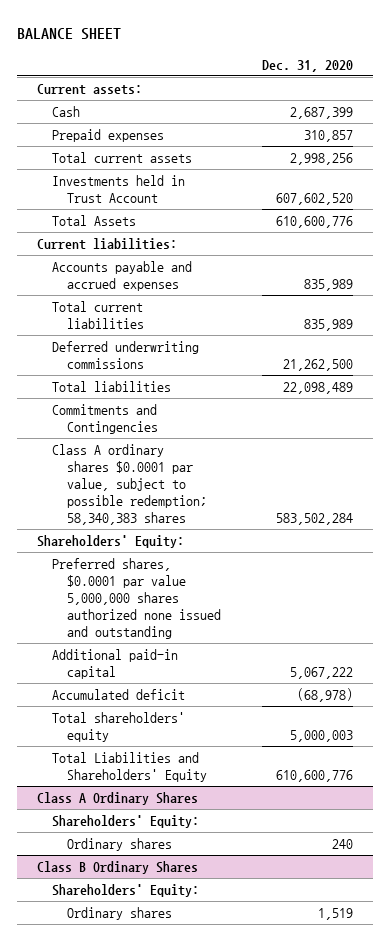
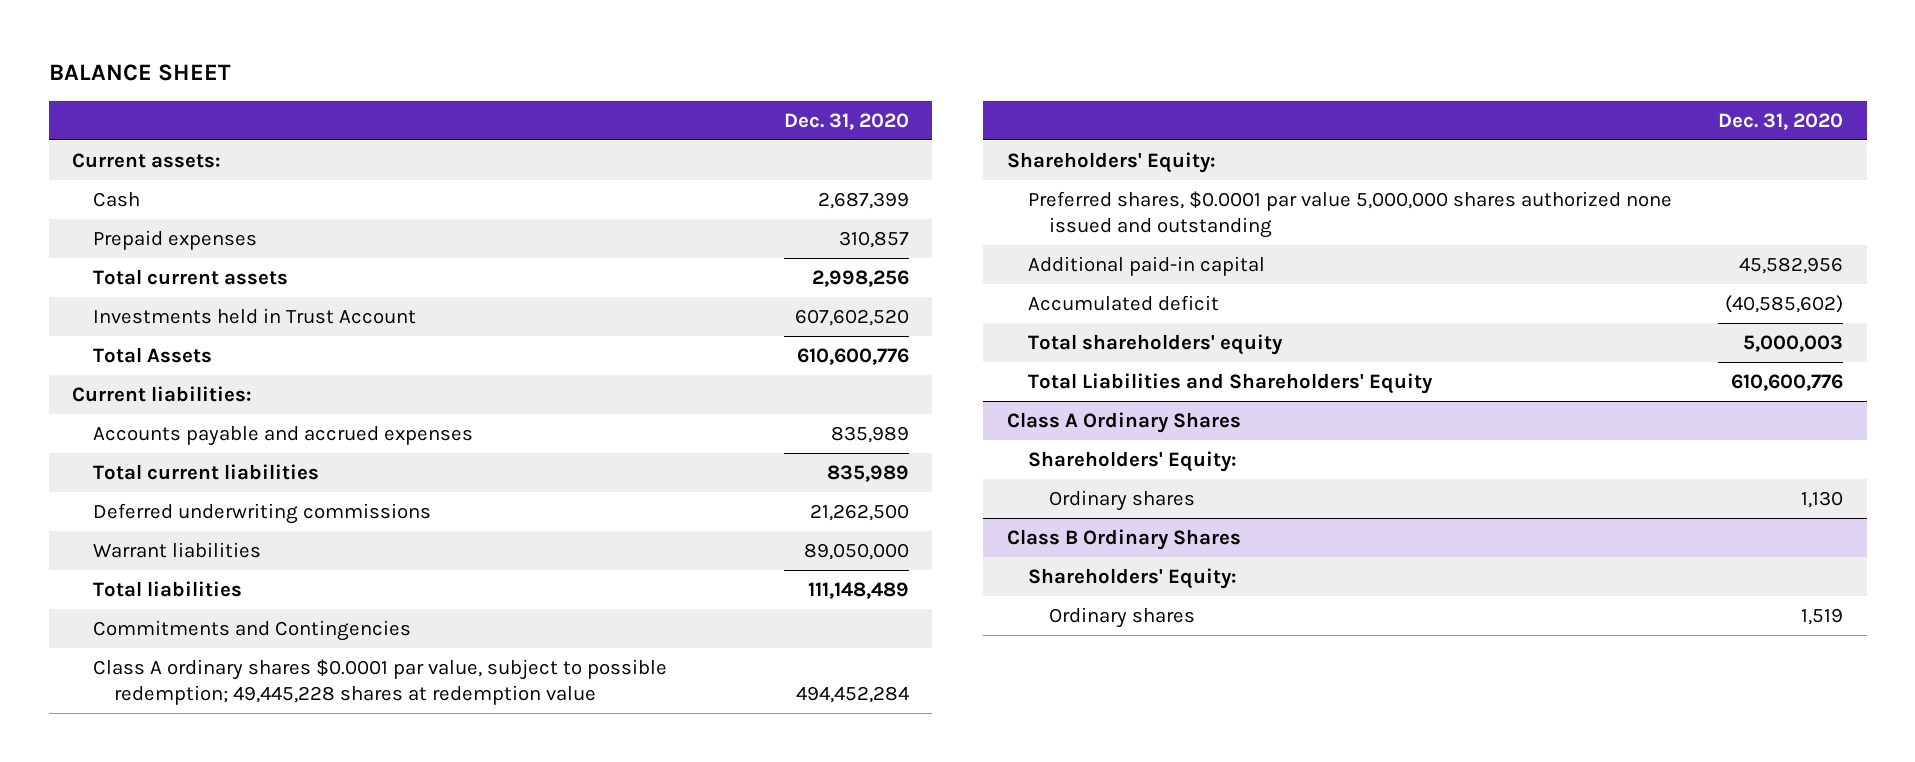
none -> [93,541,262,558] Warrant liabilities
[282,382,353,395] 22,098,489 -> [807,581,909,599] 111,148,489
[52,444,208,525] Class A ordinary shares $0.0001 par value, subject to possible redemption; 58,340,383 shares -> [93,658,668,706] Class A ordinary shares $0.0001 par value, subject to possible redemption; 49,445,228 shares at redemption value
[275,512,353,525] 583,502,284 -> [795,686,909,704] 494,452,284
[289,667,353,680] 5,067,222 -> [1739,256,1844,274] 45,582,956
[296,688,353,703] (68,978) -> [1725,294,1844,313] (40,585,602)
[331,839,353,850] 240 -> [1801,490,1844,508] 1,130

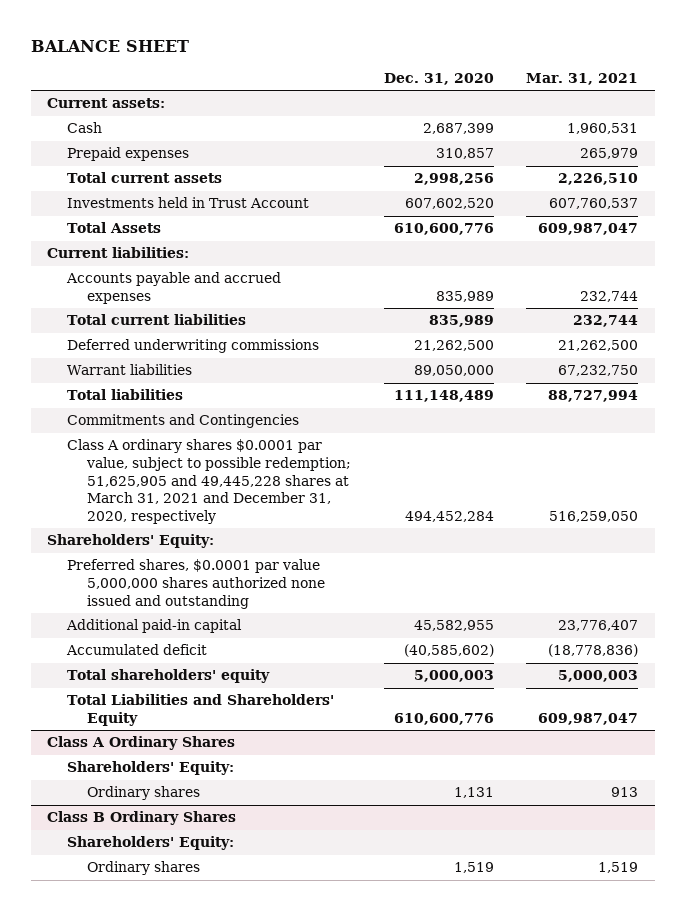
none -> [526,72,639,85] Mar. 31, 2021
[93,658,668,706] Class A ordinary shares $0.0001 par value, subject to possible redemption; 49,445,228 shares at redemption value -> [67,439,352,524] Class A ordinary shares $0.0001 par value, subject to possible redemption; 51,625,905 and 49,445,228 shares at March 31, 2021 and December 31, 2020, respectively
[1739,256,1844,274] 45,582,956 -> [413,620,494,632] 45,582,955
[1801,490,1844,508] 1,130 -> [453,787,494,799] 1,131

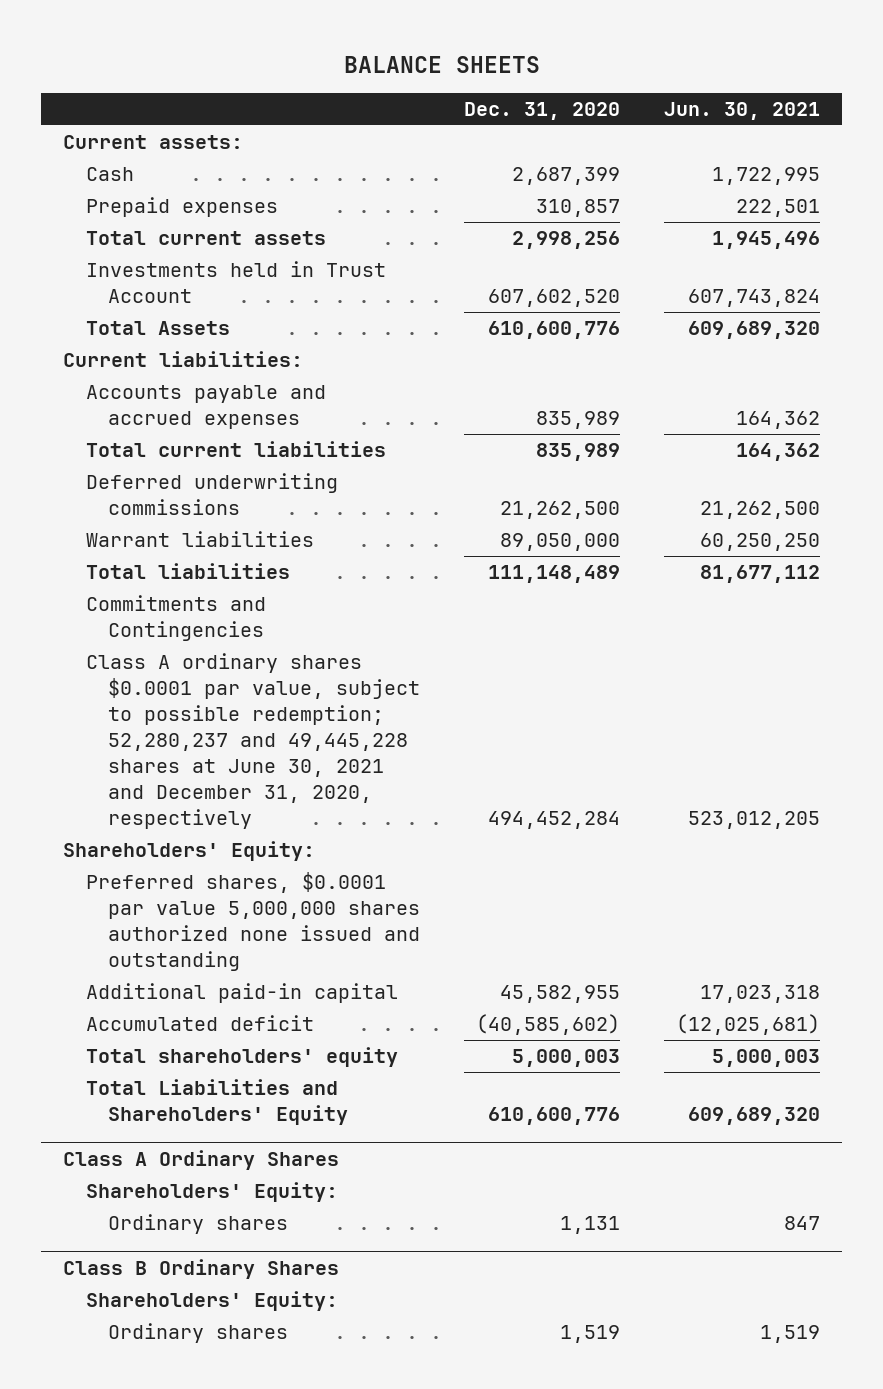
[30,39,189,52] BALANCE SHEET -> [343,55,540,73] BALANCE SHEETS
[526,72,639,85] Mar. 31, 2021 -> none
none -> [663,102,820,121] Jun. 30, 2021
[67,439,352,524] Class A ordinary shares $0.0001 par value, subject to possible redemption; 51,625,905 and 49,445,228 shares at March 31, 2021 and December 31, 2020, respectively -> [85,653,420,829] Class A ordinary shares $0.0001 par value, subject to possible redemption; 52,280,237 and 49,445,228 shares at June 30, 2021 and December 31, 2020, respectively

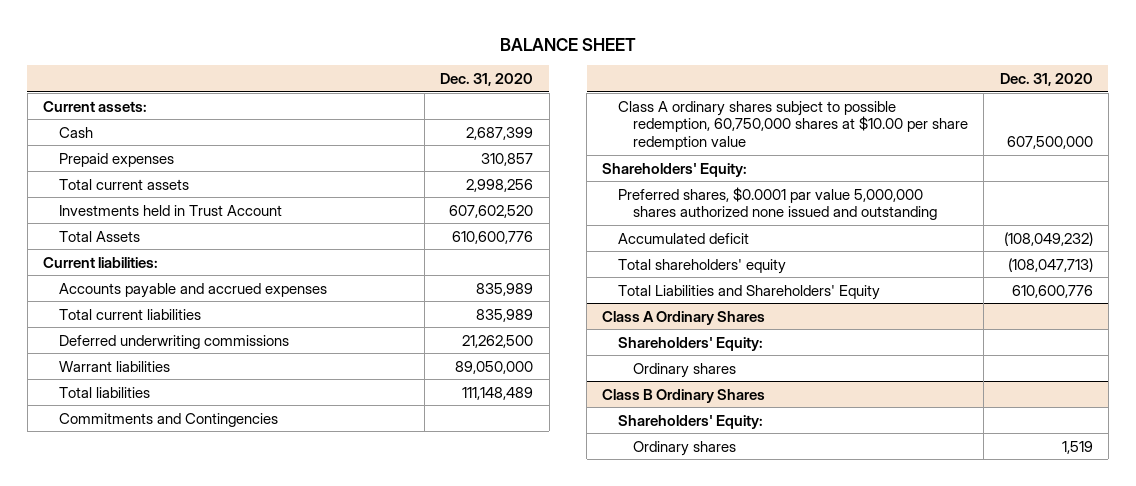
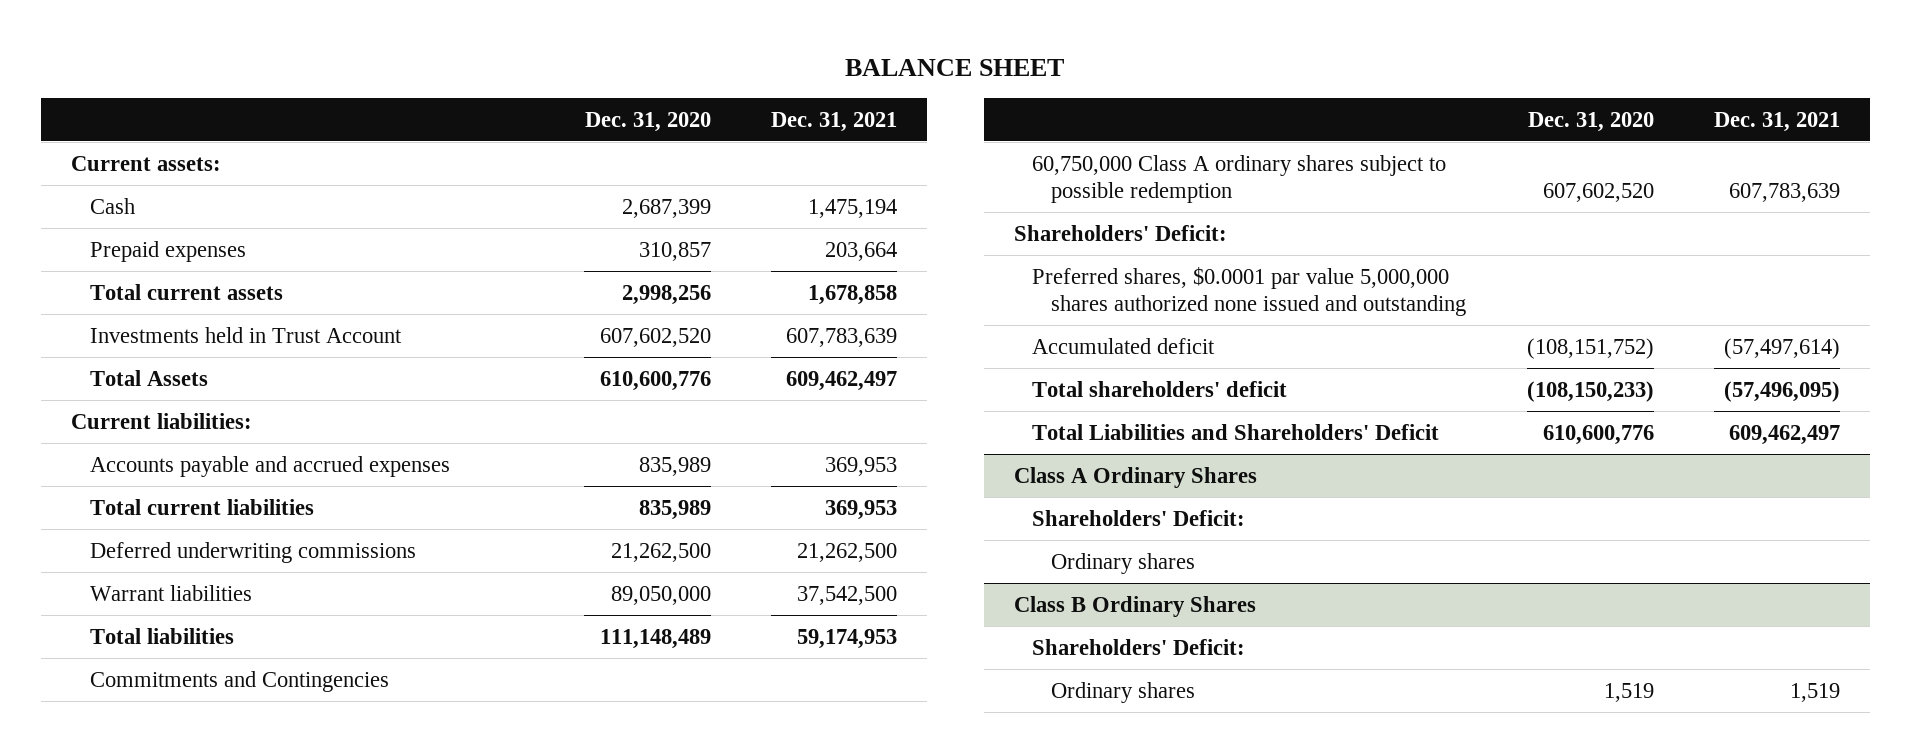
none -> [771,111,898,132] Dec. 31, 2021
[617,100,969,151] Class A ordinary shares subject to possible redemption, 60,750,000 shares at $10.00 per share redemption value -> [1032,154,1447,203] 60,750,000 Class A ordinary shares subject to possible redemption
[1006,136,1093,150] 607,500,000 -> [1542,182,1654,202] 607,602,520
[602,162,748,177] Shareholders' Equity: -> [1013,224,1227,241] Shareholders' Deficit:
[1003,231,1093,246] (108,049,232) -> [1526,337,1654,359] (108,151,752)
[617,258,786,274] Total shareholders' equity -> [1032,380,1288,397] Total shareholders' deficit
[1007,257,1093,272] (108,047,713) -> [1526,380,1654,402] (108,150,233)
[617,284,880,300] Total Liabilities and Shareholders' Equity -> [1032,423,1440,440] Total Liabilities and Shareholders' Deficit
[617,336,763,351] Shareholders' Equity: -> [1032,509,1246,526] Shareholders' Deficit:
[617,414,763,429] Shareholders' Equity: -> [1032,638,1246,655] Shareholders' Deficit:

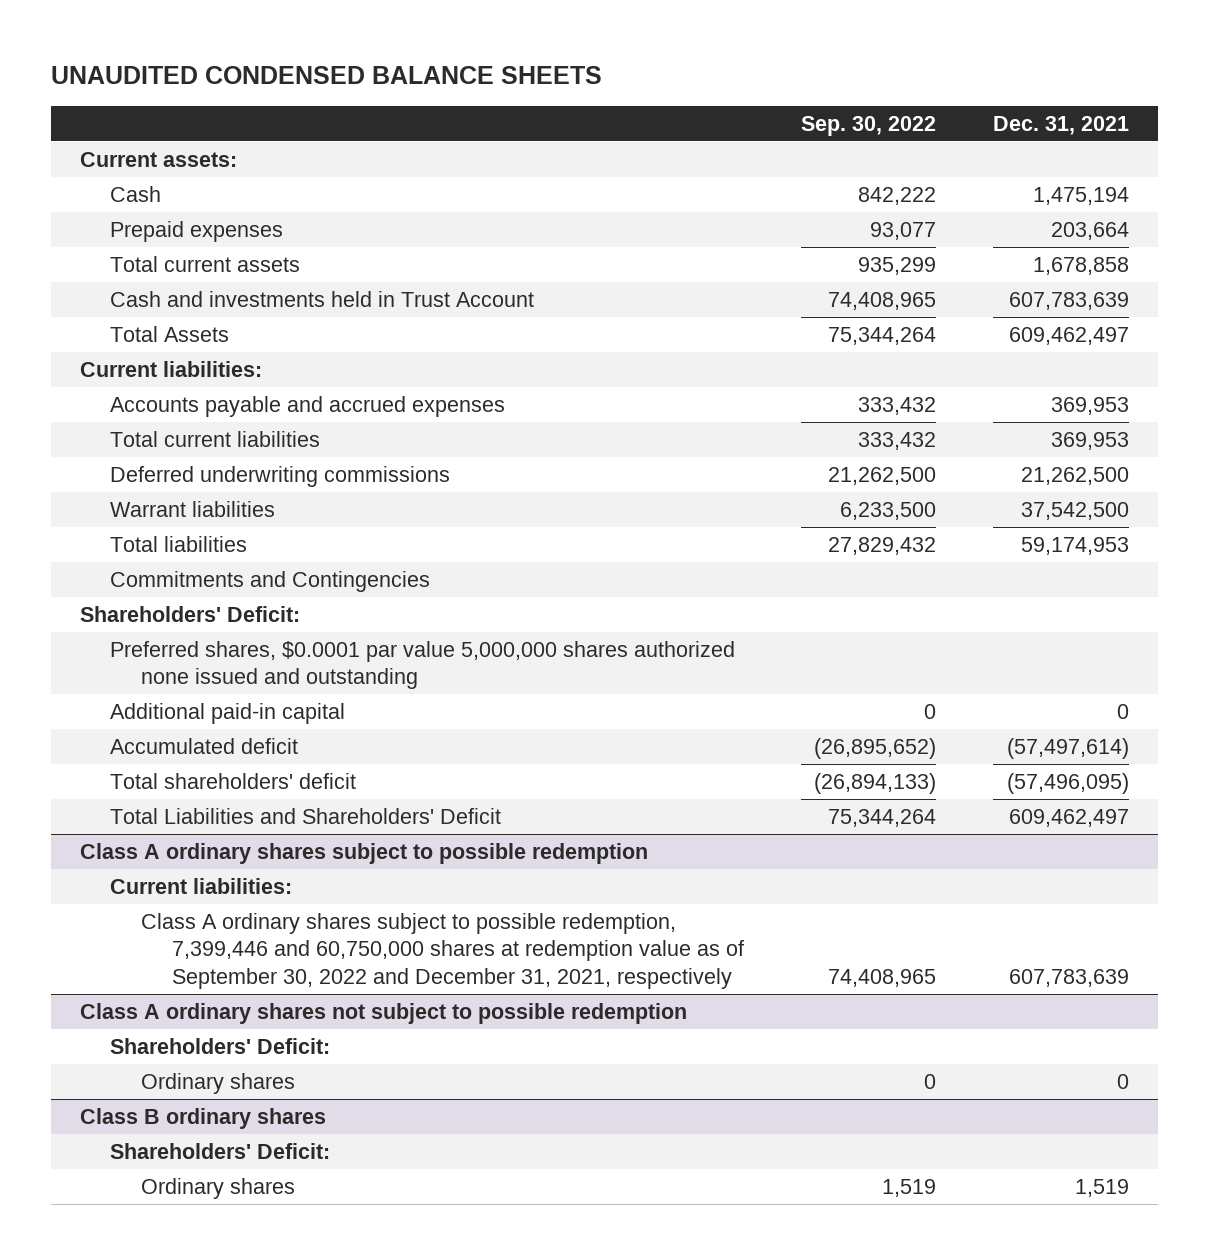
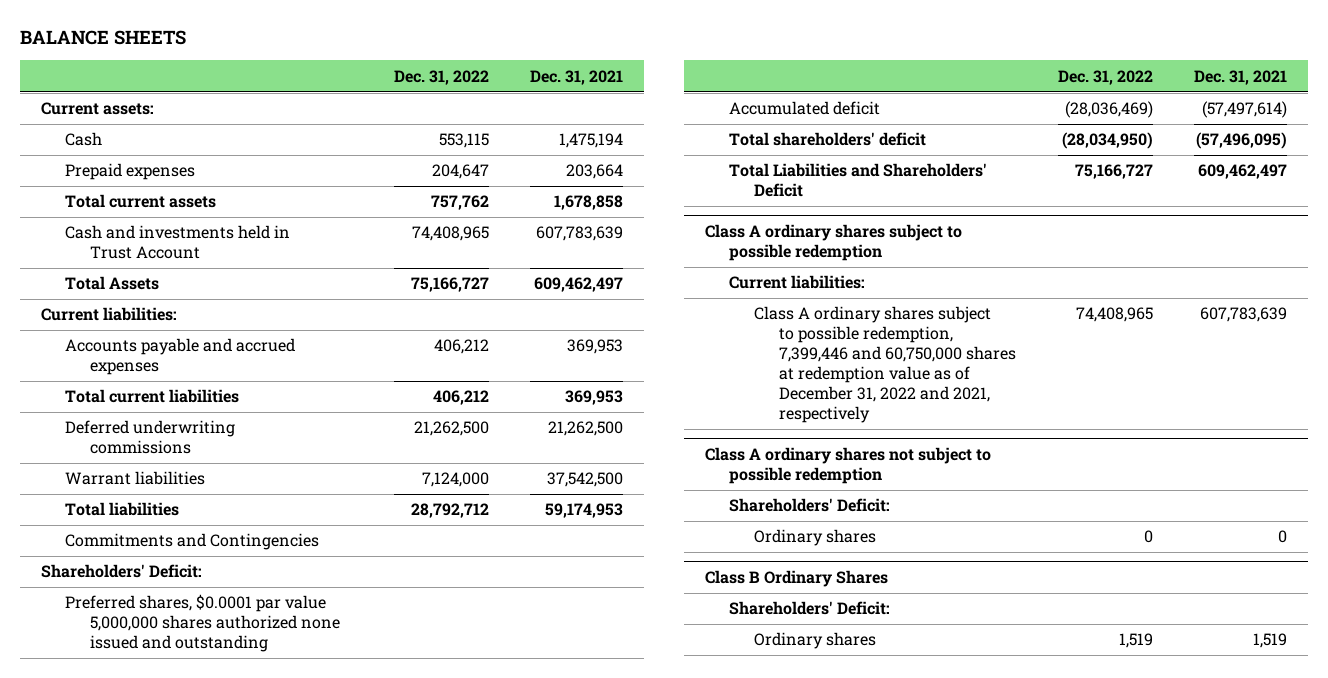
[50,66,602,85] UNAUDITED CONDENSED BALANCE SHEETS -> [19,30,186,46] BALANCE SHEETS
[800,115,936,136] Sep. 30, 2022 -> none
none -> [393,69,489,85] Dec. 31, 2022
[110,702,346,724] Additional paid-in capital -> none
[140,912,744,989] Class A ordinary shares subject to possible redemption, 7,399,446 and 60,750,000 shares at redemption value as of September 30, 2022 and December 31, 2021, respectively -> [754,306,1017,423] Class A ordinary shares subject to possible redemption, 7,399,446 and 60,750,000 shares at redemption value as of December 31, 2022 and 2021, respectively
[79,1107,326,1129] Class B ordinary shares -> [704,570,888,588] Class B Ordinary Shares

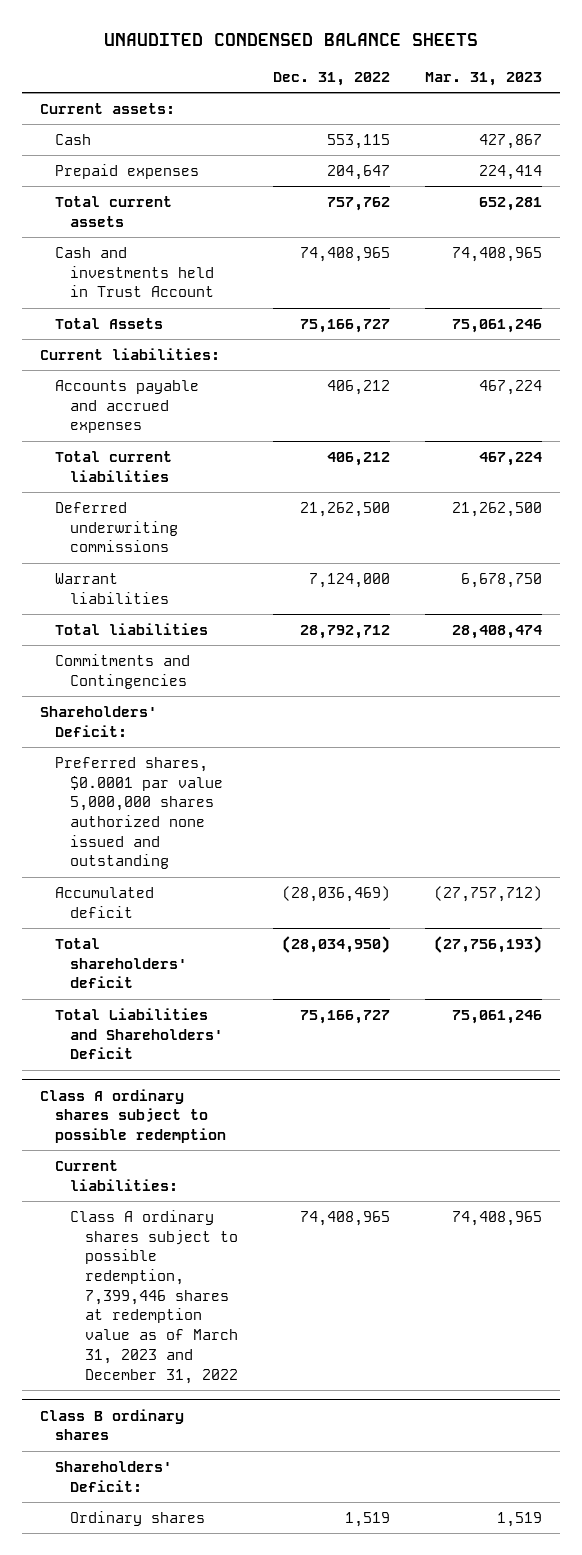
[19,30,186,46] BALANCE SHEETS -> [103,32,478,46] UNAUDITED CONDENSED BALANCE SHEETS
[530,69,624,85] Dec. 31, 2021 -> none
none -> [425,71,543,86] Mar. 31, 2023
[704,447,991,485] Class A ordinary shares not subject to possible redemption -> none
[729,498,891,513] Shareholders' Deficit: -> none
[754,529,877,547] Ordinary shares -> none
[754,306,1017,423] Class A ordinary shares subject to possible redemption, 7,399,446 and 60,750,000 shares at redemption value as of December 31, 2022 and 2021, respectively -> [69,1209,238,1384] Class A ordinary shares subject to possible redemption, 7,399,446 shares at redemption value as of March 31, 2023 and December 31, 2022
[704,570,888,588] Class B Ordinary Shares -> [39,1408,184,1441] Class B ordinary shares

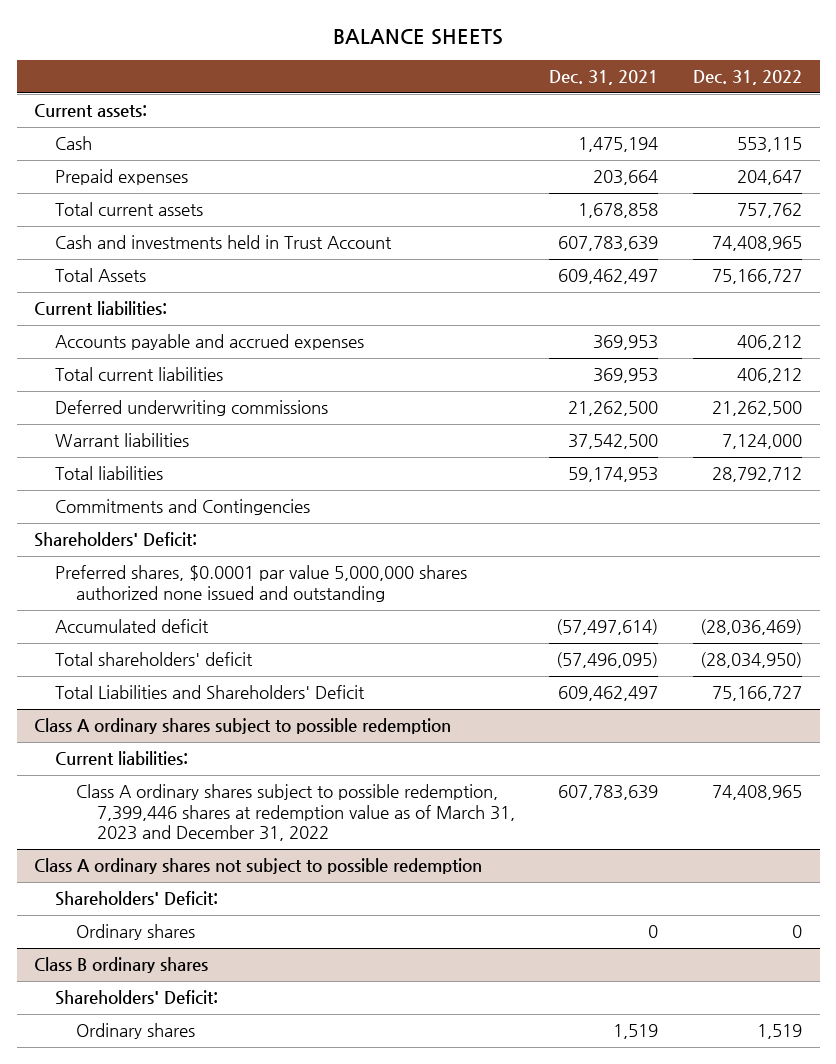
[103,32,478,46] UNAUDITED CONDENSED BALANCE SHEETS -> [333,28,504,45] BALANCE SHEETS
[425,71,543,86] Mar. 31, 2023 -> none
none -> [549,69,659,85] Dec. 31, 2021
none -> [34,858,483,875] Class A ordinary shares not subject to possible redemption
none -> [54,891,218,907] Shareholders' Deficit:
none -> [75,924,195,941] Ordinary shares

